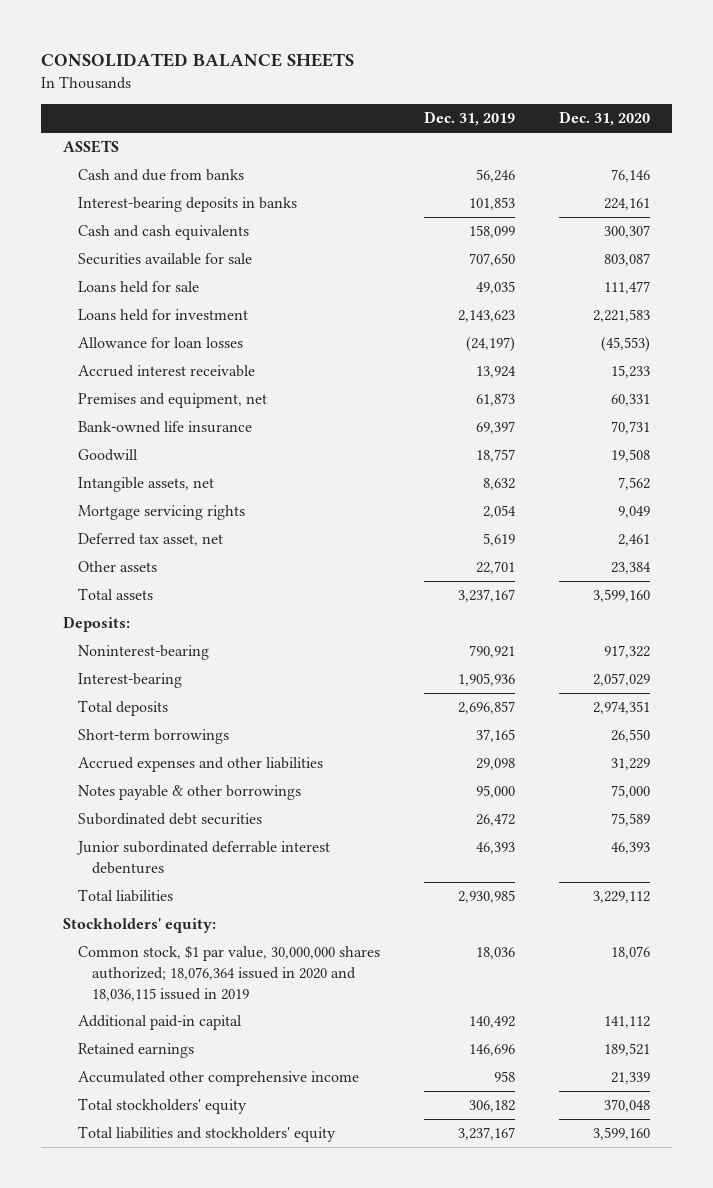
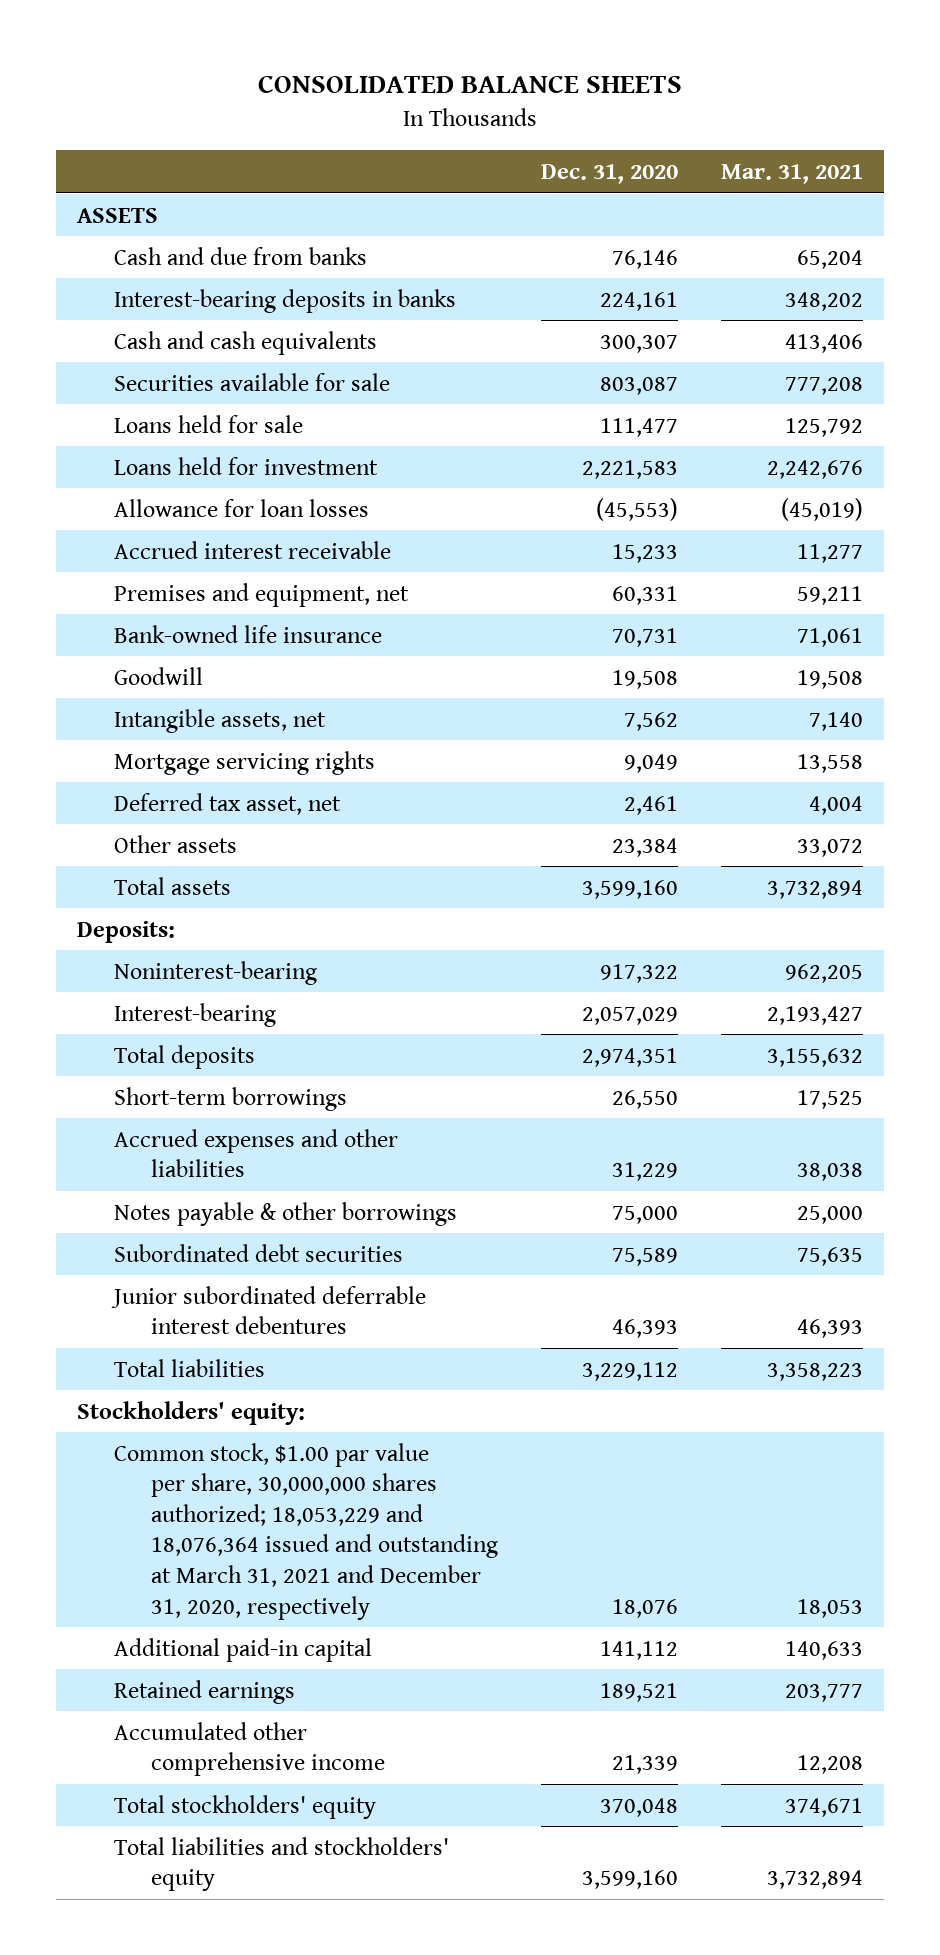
[423,111,515,127] Dec. 31, 2019 -> none
none -> [720,163,863,184] Mar. 31, 2021
[77,945,380,1001] Common stock, $1 par value, 30,000,000 shares authorized; 18,076,364 issued in 2020 and 18,036,115 issued in 2019 -> [114,1442,499,1620] Common stock, $1.00 par value per share, 30,000,000 shares authorized; 18,053,229 and 18,076,364 issued and outstanding at March 31, 2021 and December 31, 2020, respectively

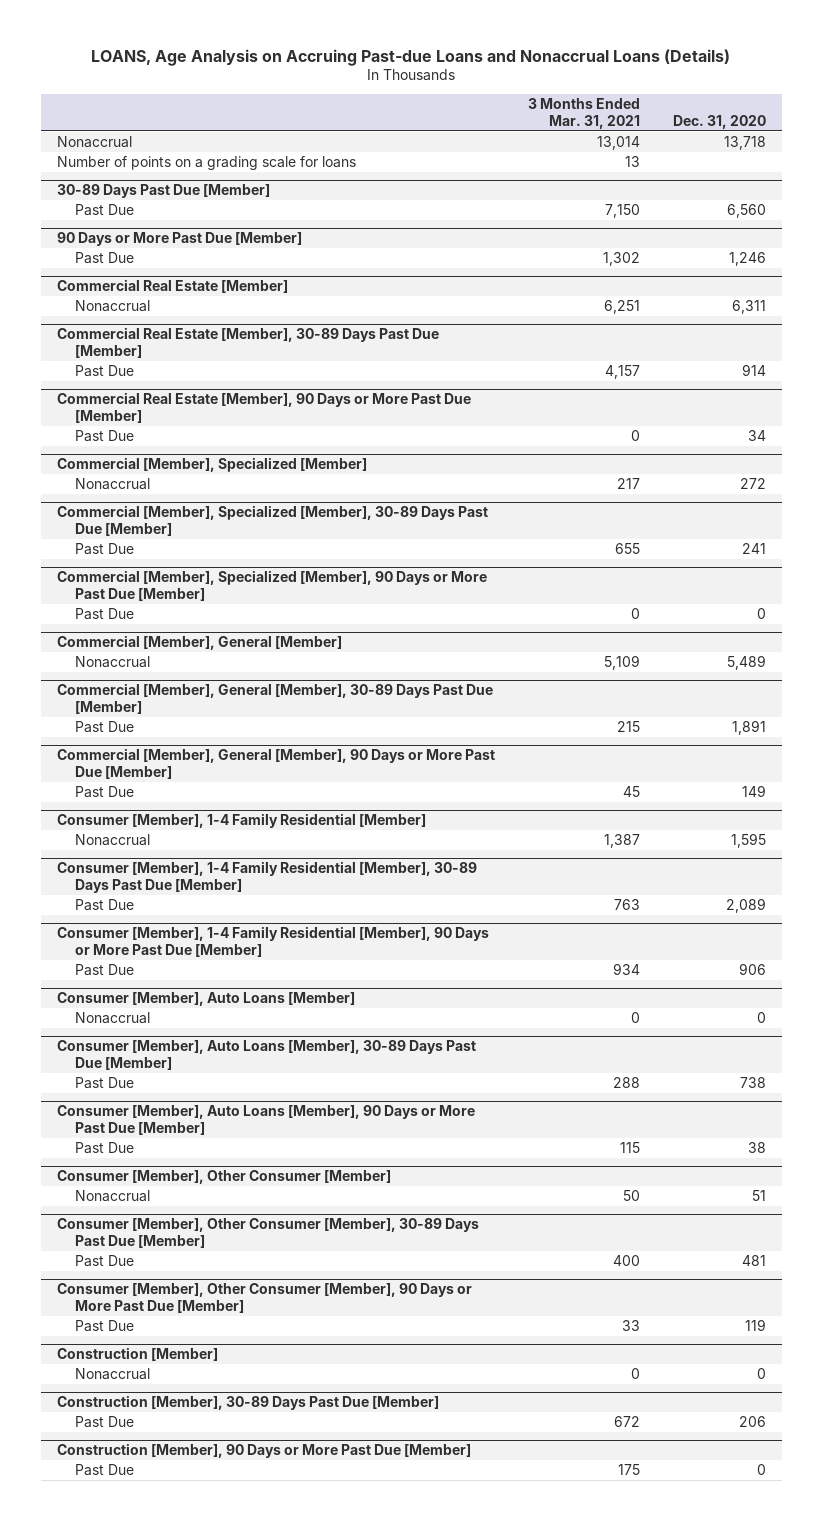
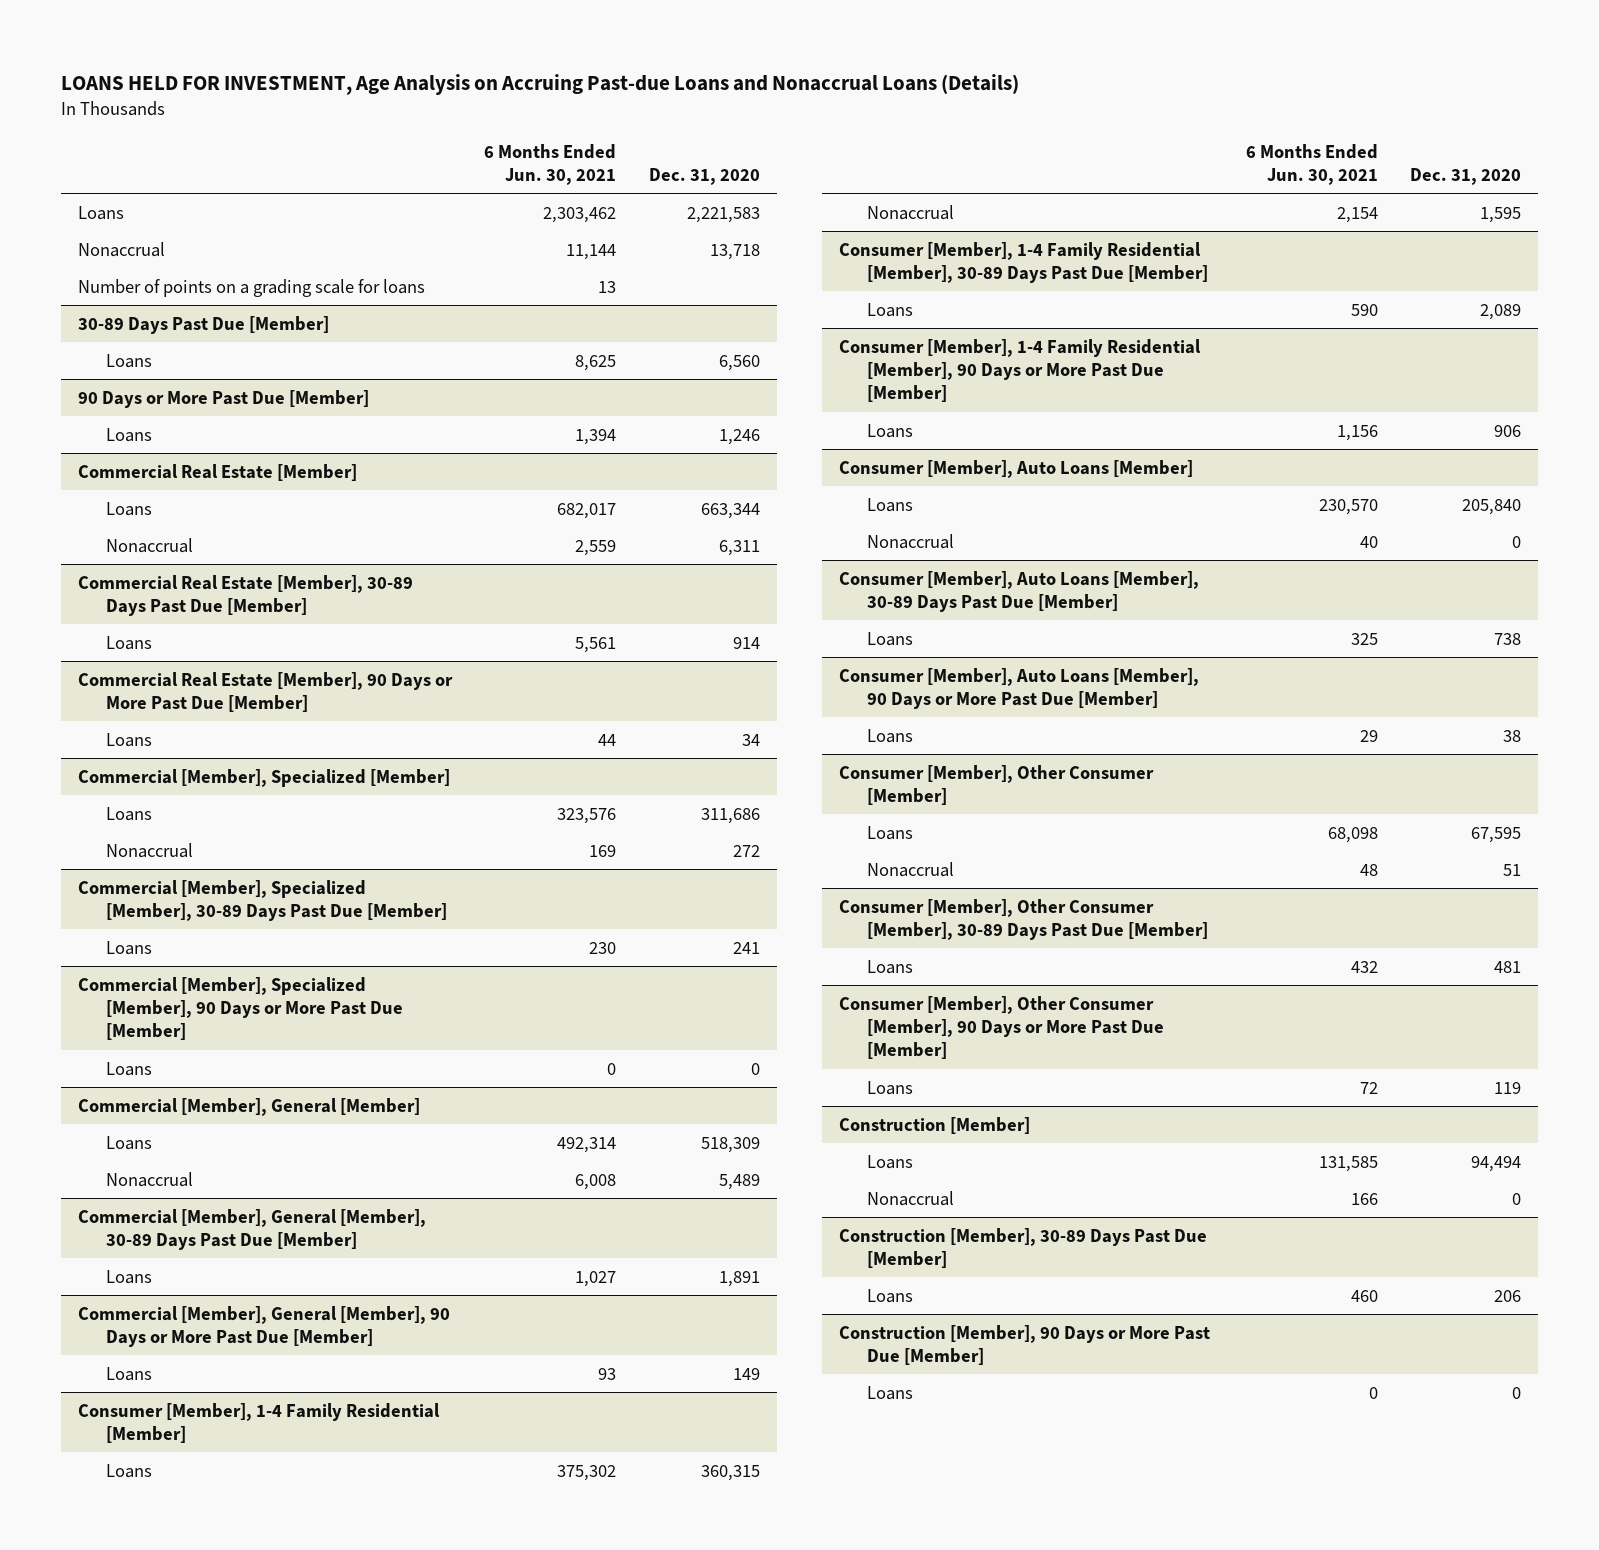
[91,48,731,66] LOANS, Age Analysis on Accruing Past-due Loans and Nonaccrual Loans (Details) -> [61,73,1020,95] LOANS HELD FOR INVESTMENT, Age Analysis on Accruing Past-due Loans and Nonaccrual Loans (Details)
[527,98,640,129] 3 Months Ended Mar. 31, 2021 -> none
none -> [484,143,617,185] 6 Months Ended Jun. 30, 2021
none -> [77,205,124,220] Loans
[75,204,135,217] Past Due -> [106,353,153,368] Loans
[75,252,135,265] Past Due -> [106,427,153,442] Loans
none -> [106,501,153,516] Loans
[75,365,135,378] Past Due -> [106,635,153,650] Loans
[75,430,135,443] Past Due -> none
none -> [106,732,153,747] Loans
none -> [106,806,153,821] Loans
[75,543,135,556] Past Due -> [106,940,153,955] Loans
[75,608,135,621] Past Due -> none
none -> [106,1061,153,1076] Loans
none -> [106,1135,153,1150] Loans
[75,721,135,734] Past Due -> [106,1269,153,1284] Loans
[75,786,135,799] Past Due -> [106,1366,153,1381] Loans
none -> [106,1463,153,1478] Loans
[75,899,135,912] Past Due -> [867,302,914,317] Loans
[75,964,135,977] Past Due -> none
none -> [867,423,914,438] Loans
none -> [867,497,914,512] Loans
[75,1077,135,1090] Past Due -> [867,631,914,646] Loans
[75,1142,135,1155] Past Due -> none
none -> [867,728,914,743] Loans
none -> [867,825,914,840] Loans
[75,1255,135,1268] Past Due -> [867,959,914,974] Loans
[75,1320,135,1333] Past Due -> [867,1080,914,1095] Loans
none -> [867,1154,914,1169] Loans
[75,1416,135,1429] Past Due -> none
none -> [867,1288,914,1303] Loans
[75,1464,135,1477] Past Due -> none
none -> [867,1385,914,1400] Loans

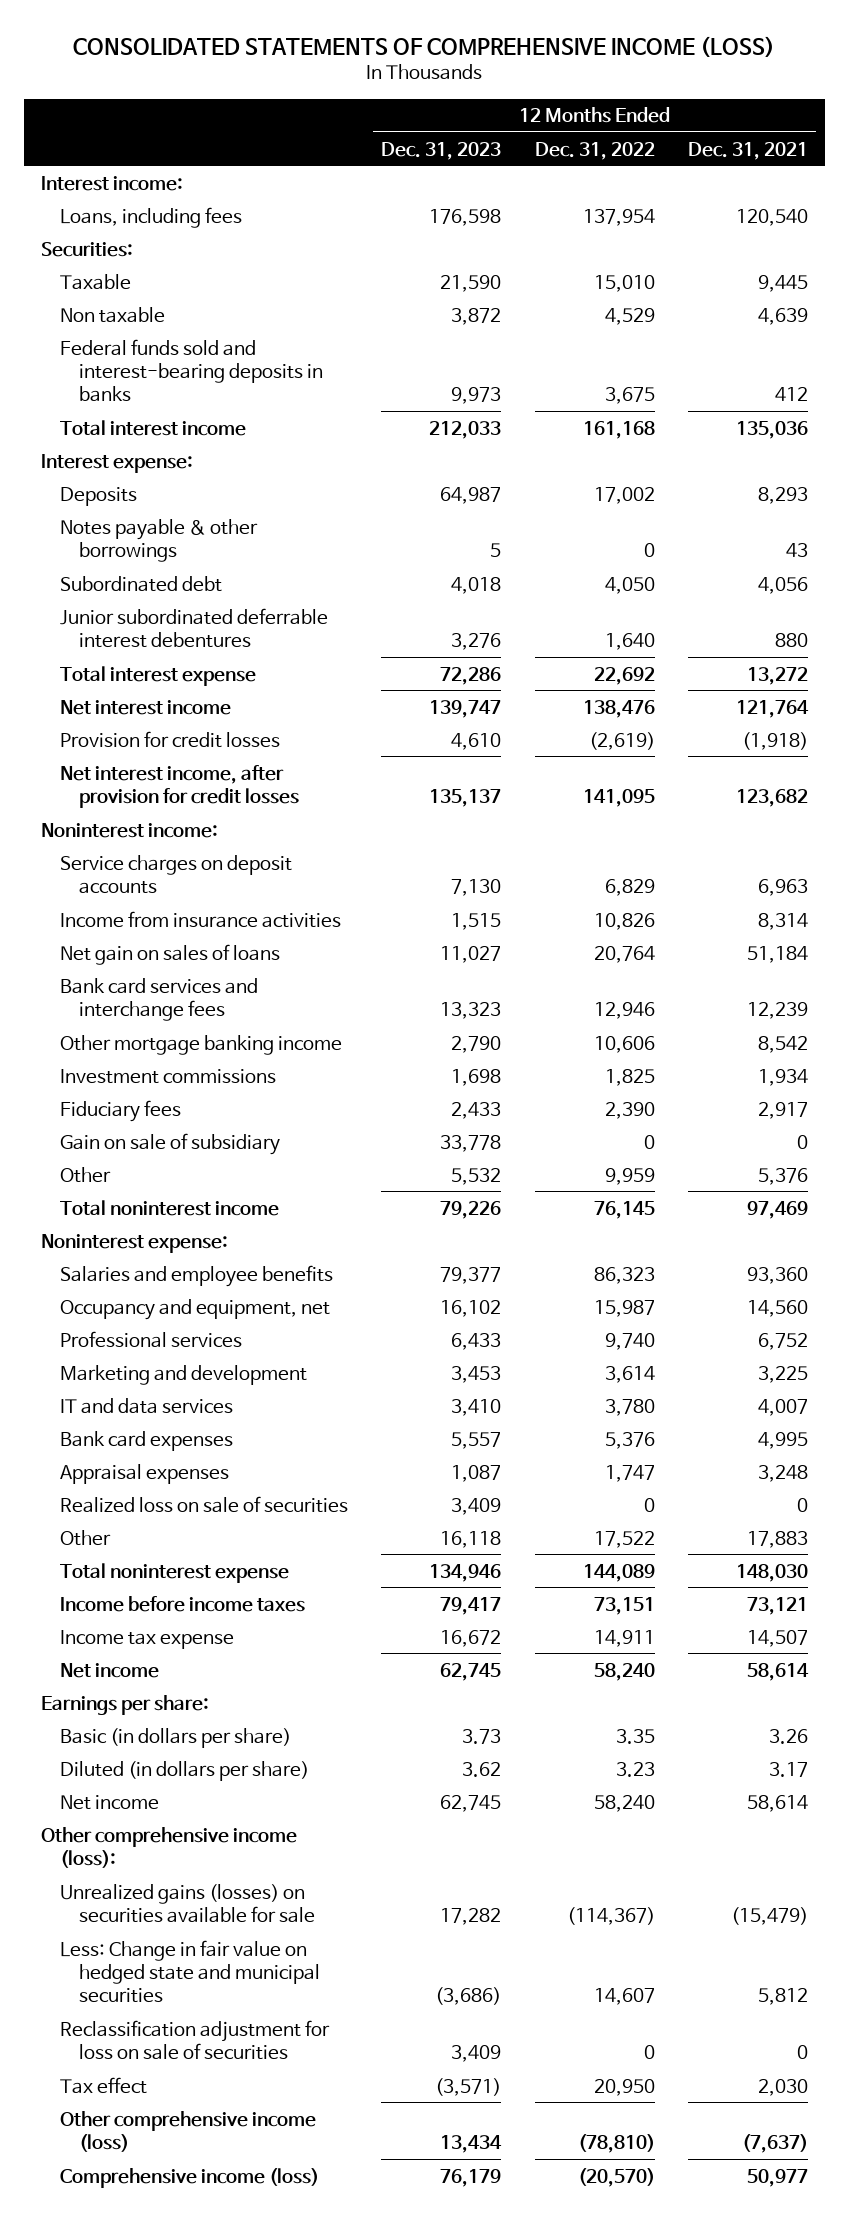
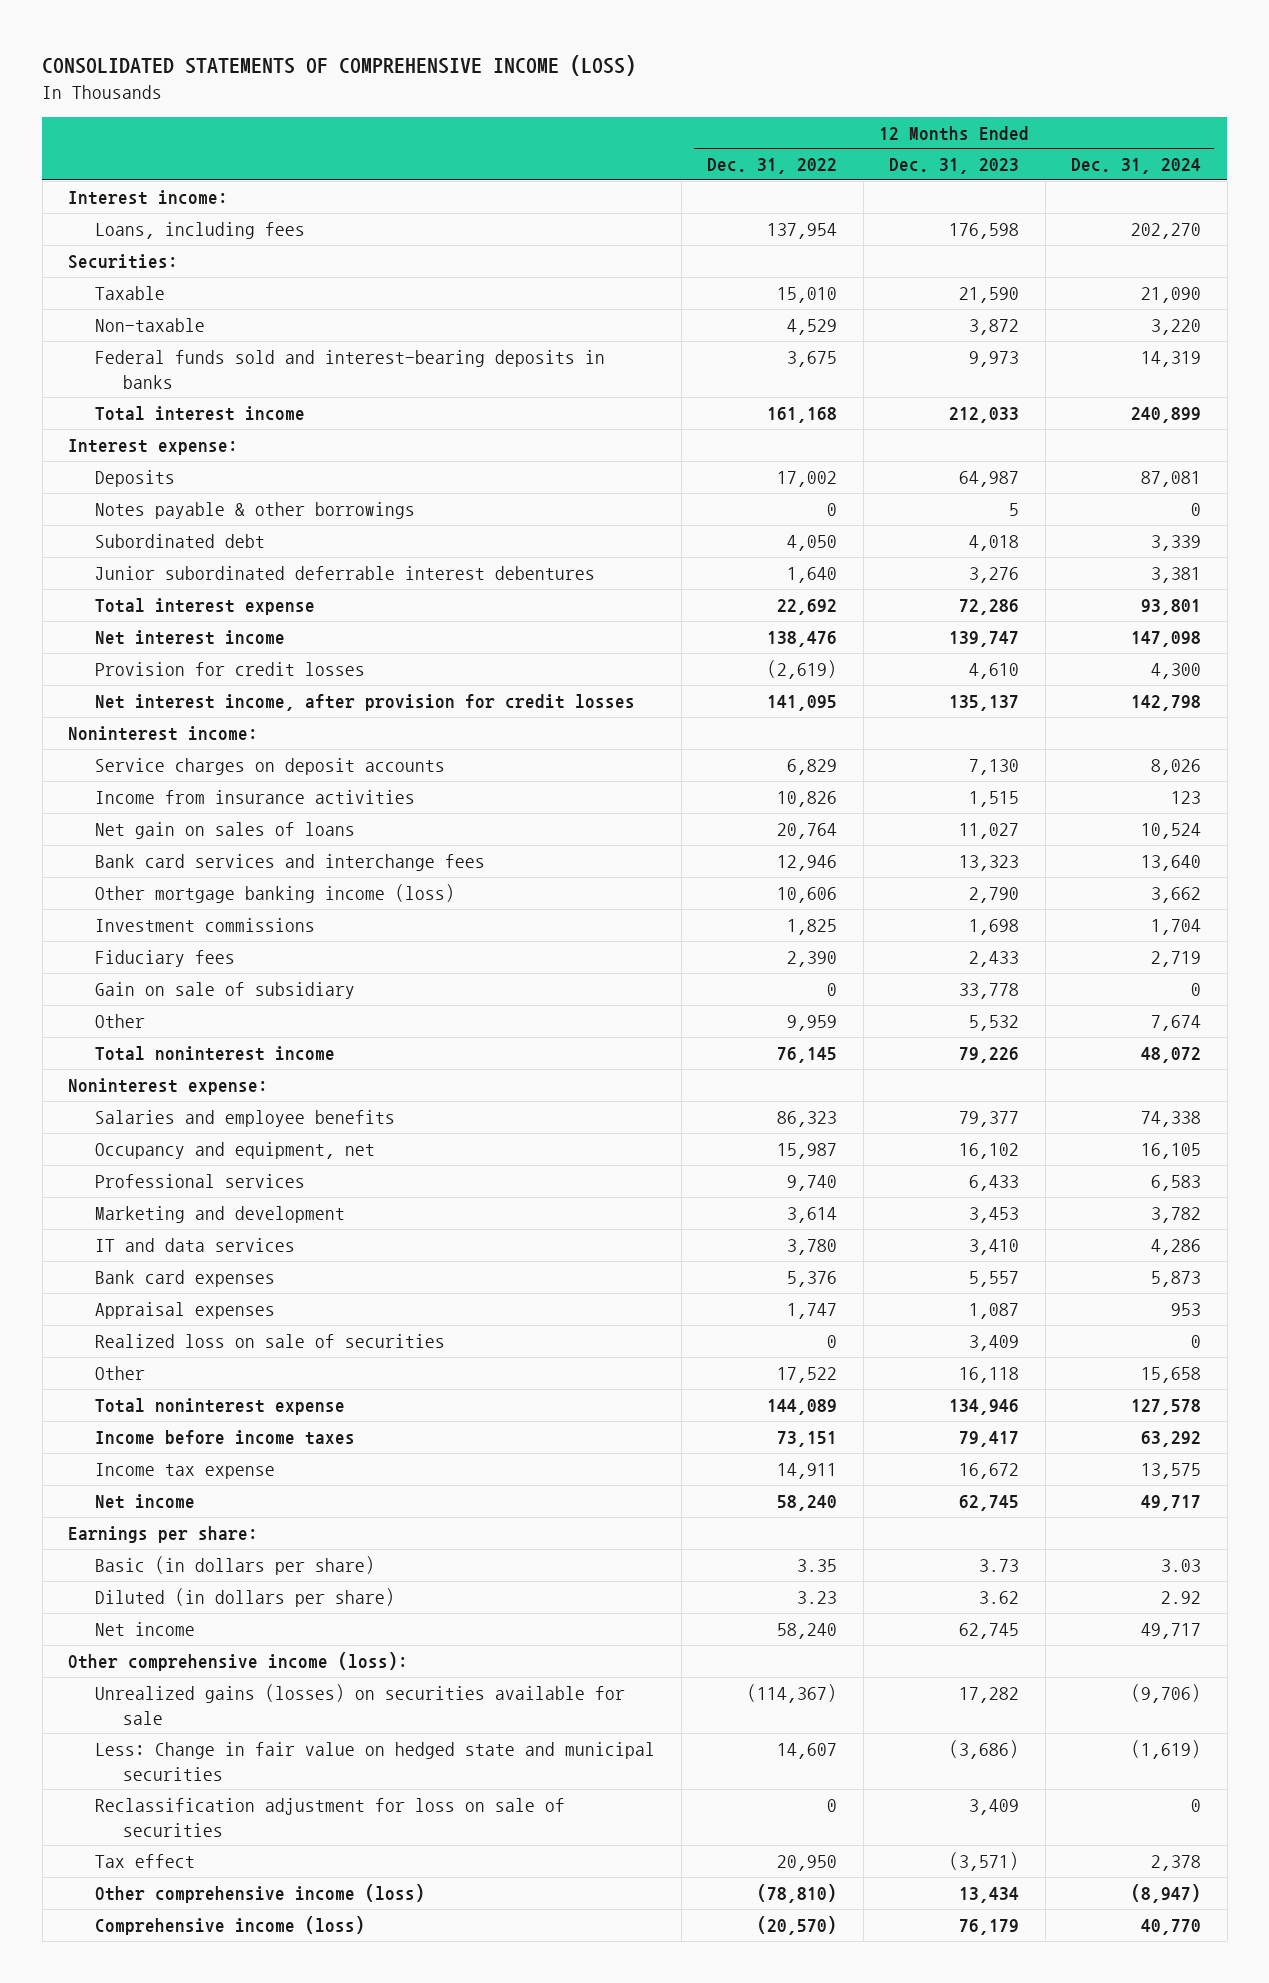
[688,141,809,160] Dec. 31, 2021 -> none
none -> [1071,158,1202,175] Dec. 31, 2024
[59,306,165,323] Non taxable -> [95,317,206,332] Non-taxable
[59,1034,342,1055] Other mortgage banking income -> [95,883,456,903] Other mortgage banking income (loss)

